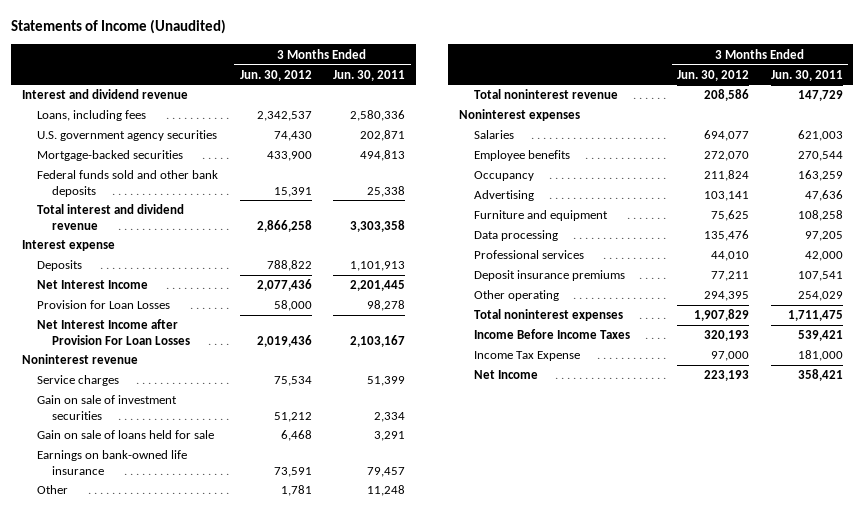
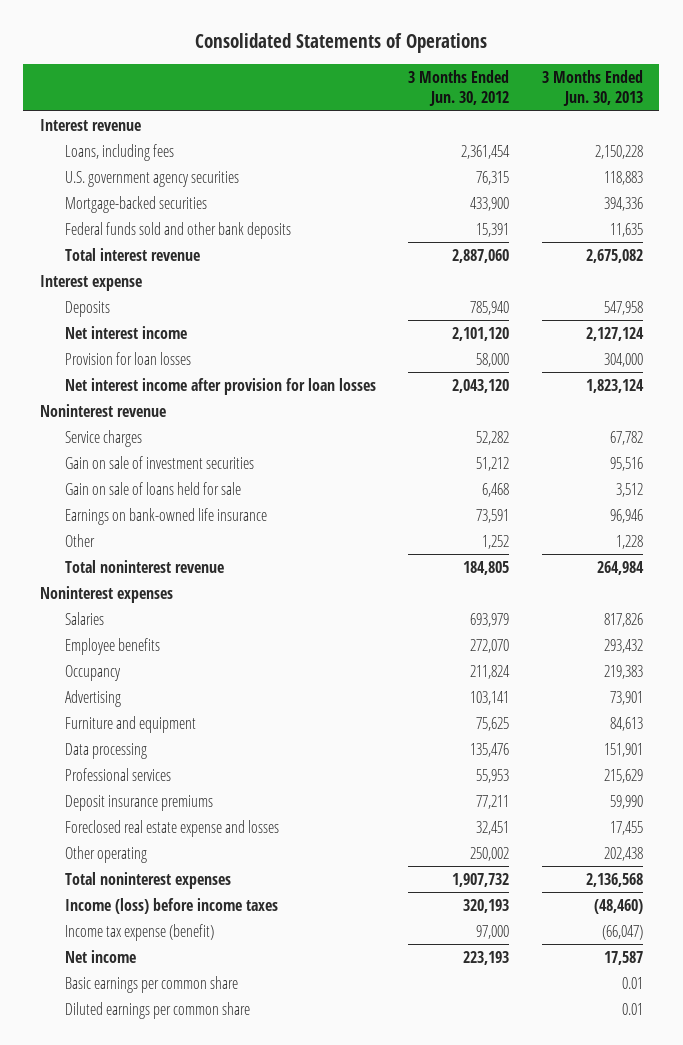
[11,19,227,35] Statements of Income (Unaudited) -> [195,33,488,54] Consolidated Statements of Operations
[333,69,406,81] Jun. 30, 2011 -> none
none -> [541,70,643,107] 3 Months Ended Jun. 30, 2013
[21,89,188,100] Interest and dividend revenue -> [39,118,141,131] Interest revenue
[256,111,312,122] 2,342,537 -> [461,144,511,159] 2,361,454
[273,131,312,142] 74,430 -> [476,170,510,185] 76,315
[36,204,184,230] Total interest and dividend revenue -> [64,247,200,261] Total interest revenue
[256,219,312,232] 2,866,258 -> [452,248,510,263] 2,887,060
[266,260,312,272] 788,822 -> [470,300,510,315] 785,940
[36,280,148,290] Net Interest Income -> [64,325,187,339] Net interest income
[256,279,312,292] 2,077,436 -> [452,326,510,341] 2,101,120
[36,300,170,310] Provision for Loan Losses -> [64,351,191,365] Provision for loan losses
[36,319,190,345] Net Interest Income after Provision For Loan Losses -> [64,377,376,395] Net interest income after provision for loan losses
[256,334,312,347] 2,019,436 -> [452,378,510,393] 2,043,120
[273,376,312,387] 75,534 -> [476,430,510,445] 52,282
[280,485,312,497] 1,781 -> [482,534,510,549] 1,252
[703,89,749,102] 208,586 -> [463,560,510,575] 184,805
[703,130,749,142] 694,077 -> [470,612,510,627] 693,979
[710,251,749,262] 44,010 -> [476,768,510,783] 55,953
none -> [64,819,279,837] Foreclosed real estate expense and losses
[703,291,749,302] 294,395 -> [470,846,510,861] 250,002
[693,309,749,322] 1,907,829 -> [452,872,510,887] 1,907,732
[474,329,631,340] Income Before Income Taxes -> [64,897,278,914] Income (loss) before income taxes
[474,351,581,362] Income Tax Expense -> [64,923,214,941] Income tax expense (benefit)
[474,370,539,380] Net Income -> [64,949,136,963] Net income
none -> [64,975,238,993] Basic earnings per common share
none -> [64,1001,250,1019] Diluted earnings per common share

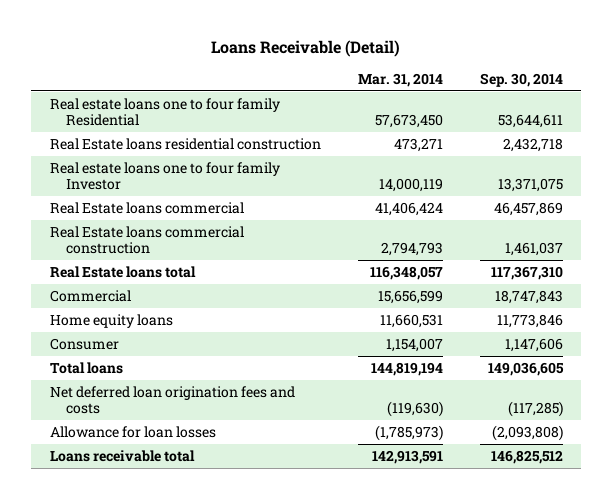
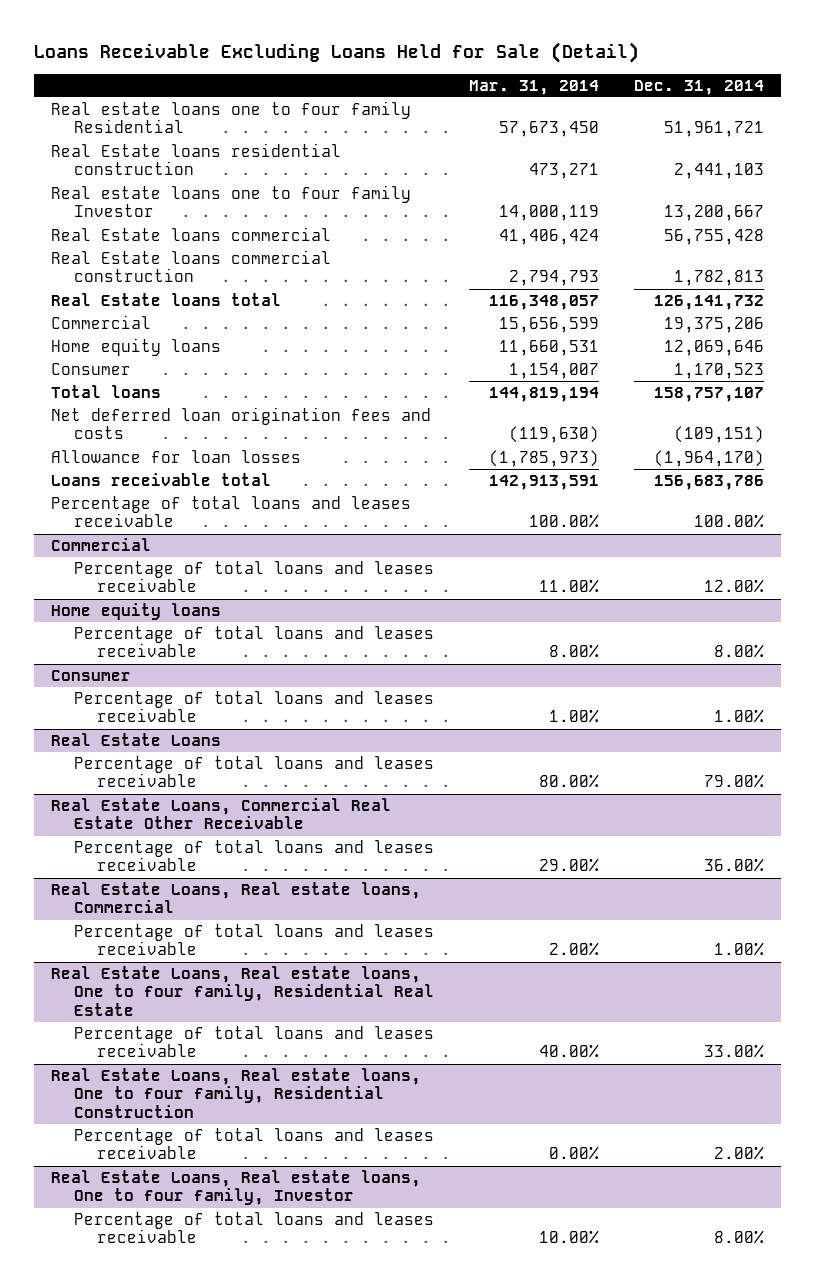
[211,39,401,57] Loans Receivable (Detail) -> [33,42,639,64] Loans Receivable Excluding Loans Held for Sale (Detail)
[479,72,563,87] Sep. 30, 2014 -> none
none -> [633,79,764,95] Dec. 31, 2014
none -> [51,496,412,528] Percentage of total loans and leases receivable
none -> [51,538,152,552] Commercial
none -> [74,561,435,593] Percentage of total loans and leases receivable
none -> [51,603,222,621] Home equity loans
none -> [74,626,435,658] Percentage of total loans and leases receivable
none -> [51,670,132,682] Consumer
none -> [74,691,435,723] Percentage of total loans and leases receivable
none -> [51,733,222,747] Real Estate Loans
none -> [74,756,435,788] Percentage of total loans and leases receivable
none -> [51,798,392,830] Real Estate Loans, Commercial Real Estate Other Receivable
none -> [74,840,435,872] Percentage of total loans and leases receivable
none -> [51,882,422,914] Real Estate Loans, Real estate loans, Commercial
none -> [74,924,435,956] Percentage of total loans and leases receivable
none -> [51,966,435,1016] Real Estate Loans, Real estate loans, One to four family, Residential Real Estate
none -> [74,1026,435,1058] Percentage of total loans and leases receivable
none -> [51,1068,422,1118] Real Estate Loans, Real estate loans, One to four family, Residential Construction
none -> [74,1128,435,1160] Percentage of total loans and leases receivable
none -> [51,1170,422,1206] Real Estate Loans, Real estate loans, One to four family, Investor
none -> [74,1212,435,1244] Percentage of total loans and leases receivable

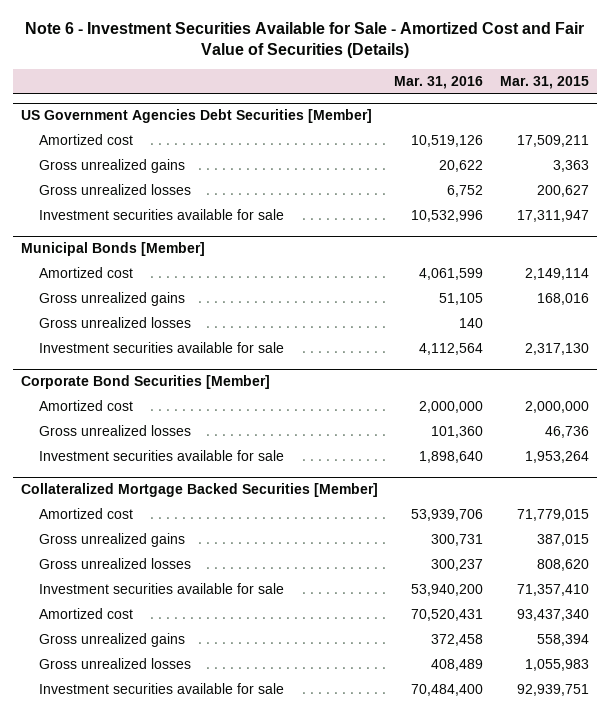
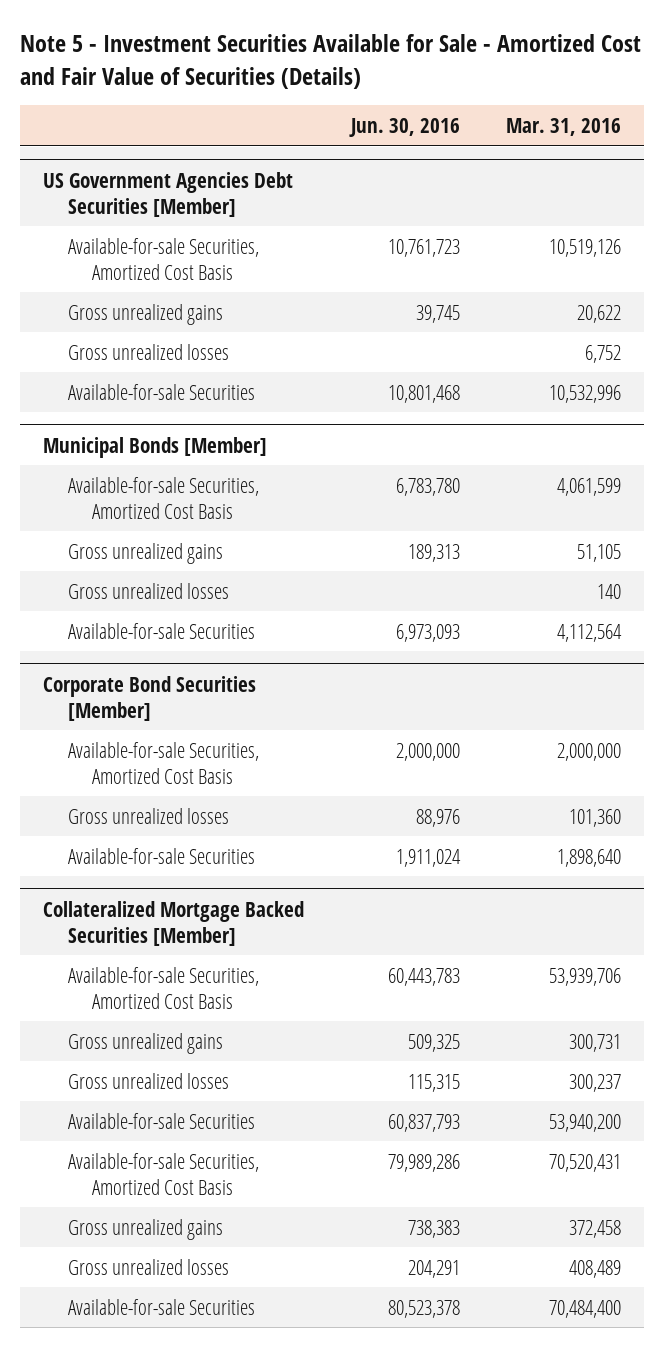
[24,21,584,59] Note 6 - Investment Securities Available for Sale - Amortized Cost and Fair Value of Securities (Details) -> [20,34,642,89] Note 5 - Investment Securities Available for Sale - Amortized Cost and Fair Value of Securities (Details)
[499,76,589,90] Mar. 31, 2015 -> none
none -> [348,117,460,137] Jun. 30, 2016
[39,134,134,146] Amortized cost -> [67,237,259,280] Available-for-sale Securities, Amortized Cost Basis
[39,209,285,221] Investment securities available for sale -> [67,383,255,400] Available-for-sale Securities
[39,267,134,279] Amortized cost -> [67,476,259,519] Available-for-sale Securities, Amortized Cost Basis
[39,342,285,354] Investment securities available for sale -> [67,622,255,639] Available-for-sale Securities
[39,400,134,412] Amortized cost -> [67,741,259,784] Available-for-sale Securities, Amortized Cost Basis
[39,450,285,462] Investment securities available for sale -> [67,847,255,864] Available-for-sale Securities
[39,508,134,520] Amortized cost -> [67,966,259,1009] Available-for-sale Securities, Amortized Cost Basis
[39,583,285,595] Investment securities available for sale -> [67,1112,255,1129] Available-for-sale Securities
[39,608,134,620] Amortized cost -> [67,1152,259,1195] Available-for-sale Securities, Amortized Cost Basis
[39,683,285,695] Investment securities available for sale -> [67,1298,255,1315] Available-for-sale Securities

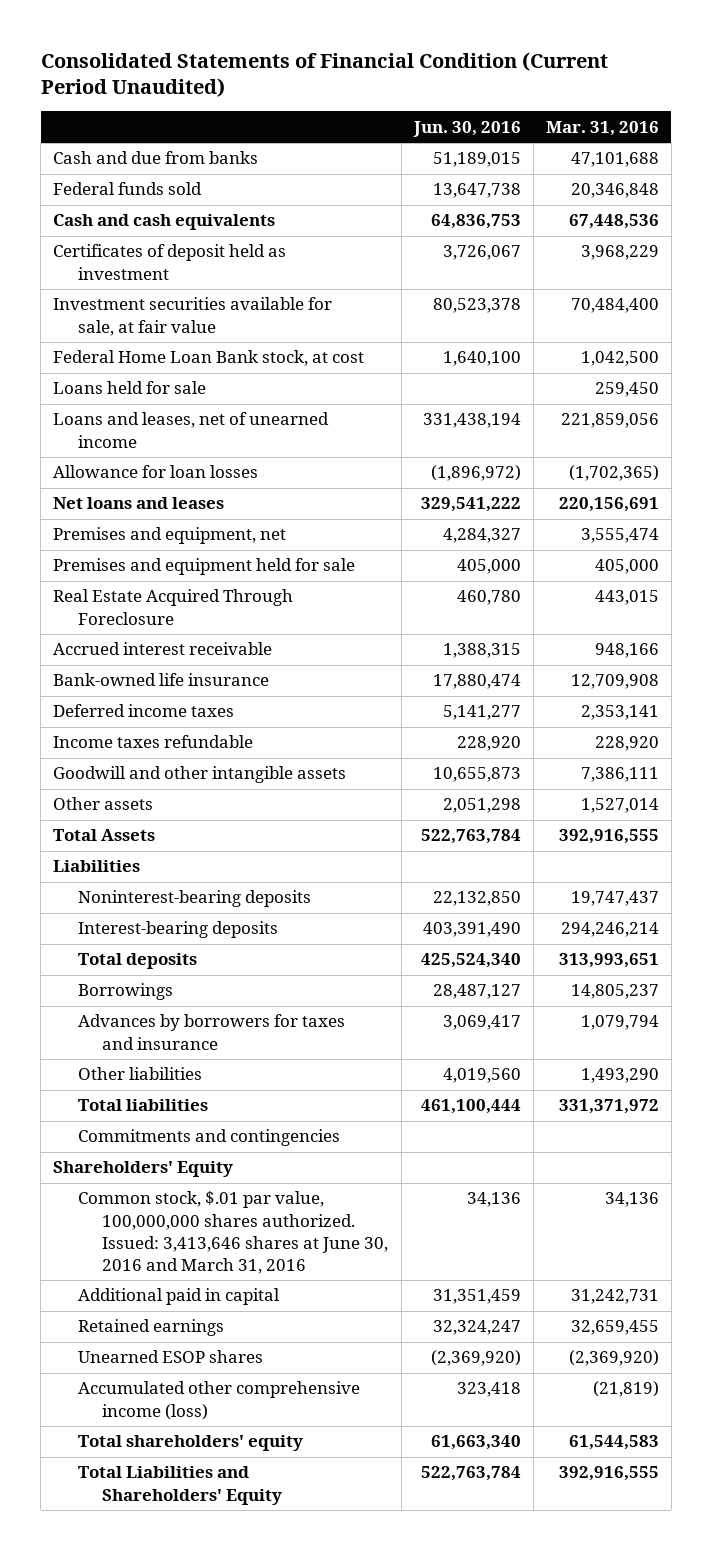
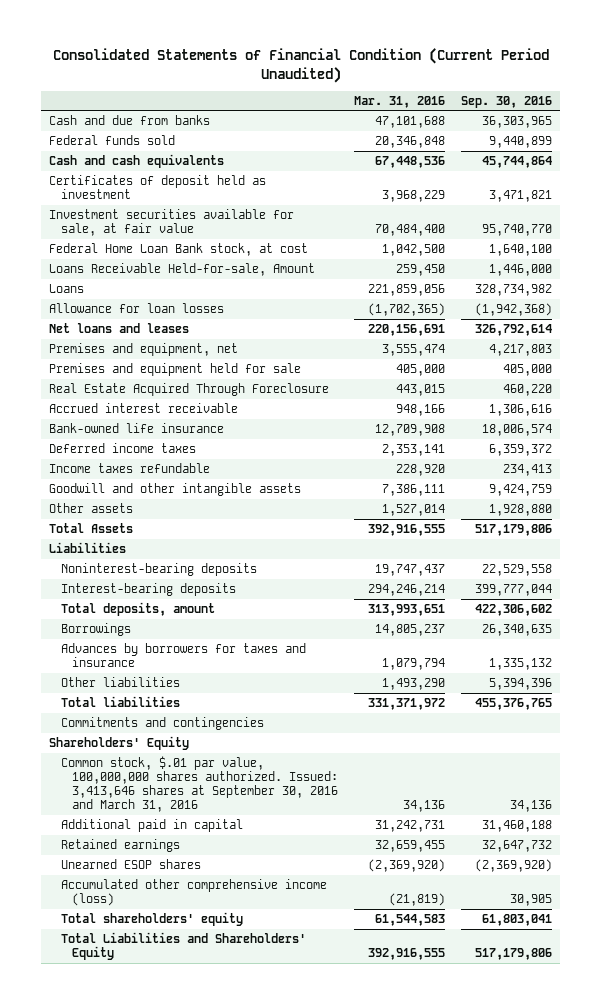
[412,120,521,137] Jun. 30, 2016 -> none
none -> [461,95,553,108] Sep. 30, 2016
[53,381,207,395] Loans held for sale -> [49,263,316,277] Loans Receivable Held-for-sale, Amount
[53,412,330,448] Loans and leases, net of unearned income -> [49,284,85,294] Loans
[77,953,197,970] Total deposits -> [60,602,215,617] Total deposits, amount
[77,1191,389,1275] Common stock, $.01 par value, 100,000,000 shares authorized. Issued: 3,413,646 shares at June 30, 2016 and March 31, 2016 -> [60,756,339,813] Common stock, $.01 par value, 100,000,000 shares authorized. Issued: 3,413,646 shares at September 30, 2016 and March 31, 2016

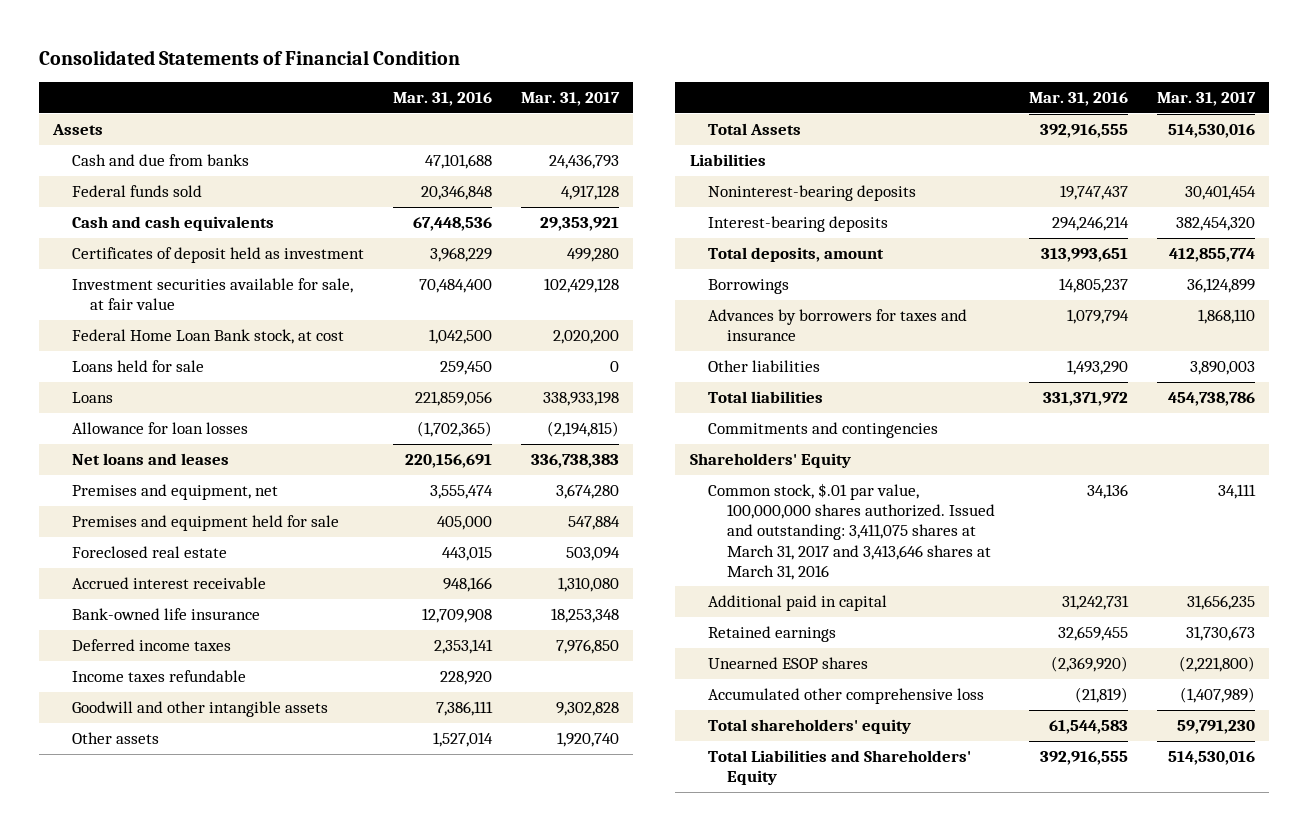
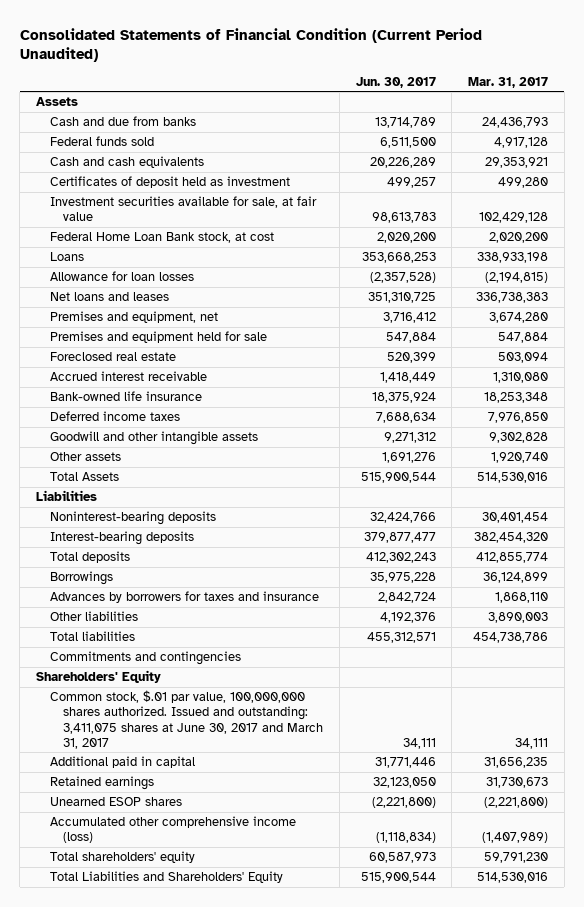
[38,50,460,66] Consolidated Statements of Financial Condition -> [19,27,482,63] Consolidated Statements of Financial Condition (Current Period Unaudited)
[392,91,492,106] Mar. 31, 2016 -> none
none -> [355,76,436,88] Jun. 30, 2017
[71,360,204,373] Loans held for sale -> none
[71,670,246,683] Income taxes refundable -> none
[708,247,885,263] Total deposits, amount -> [49,551,130,564] Total deposits
[708,483,995,580] Common stock, $.01 par value, 100,000,000 shares authorized. Issued and outstanding: 3,411,075 shares at March 31, 2017 and 3,413,646 shares at March 31, 2016 -> [49,690,324,749] Common stock, $.01 par value, 100,000,000 shares authorized. Issued and outstanding: 3,411,075 shares at June 30, 2017 and March 31, 2017
[708,688,985,705] Accumulated other comprehensive loss -> [49,816,296,844] Accumulated other comprehensive income (loss)

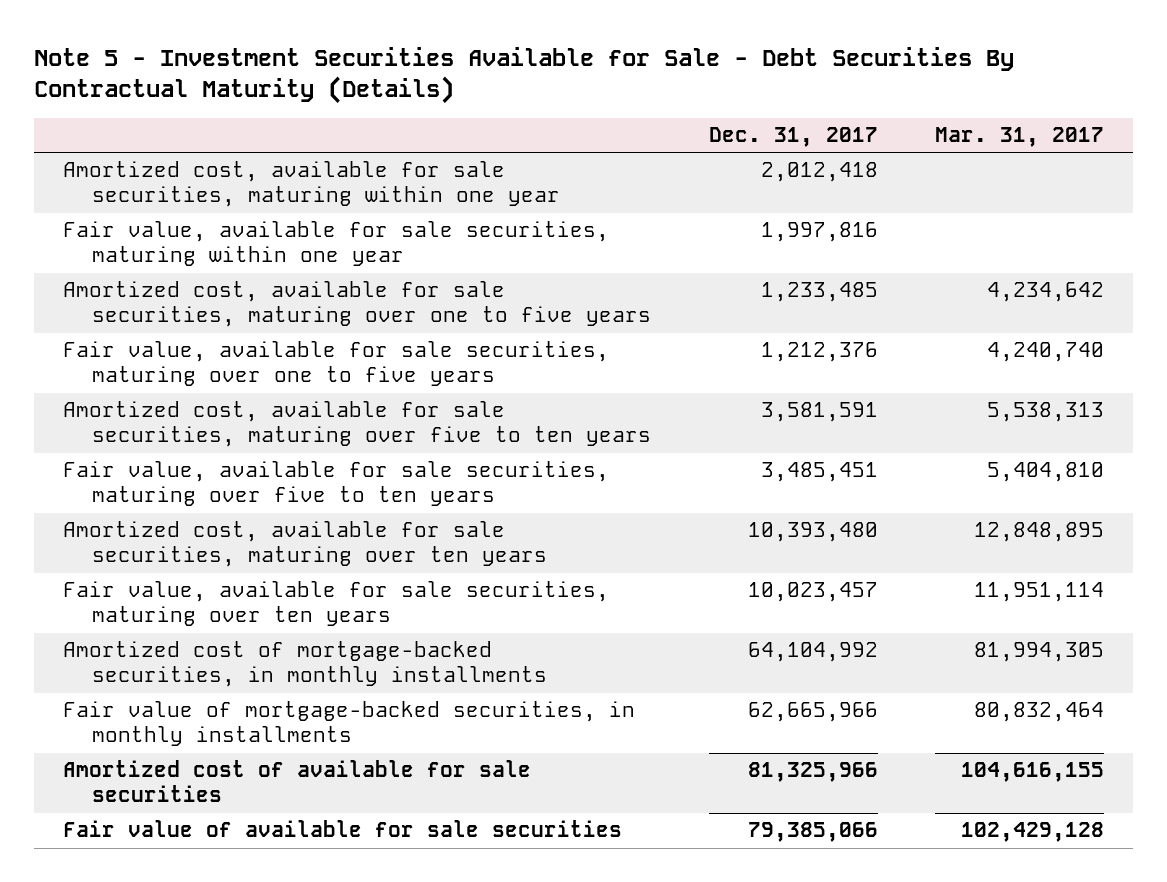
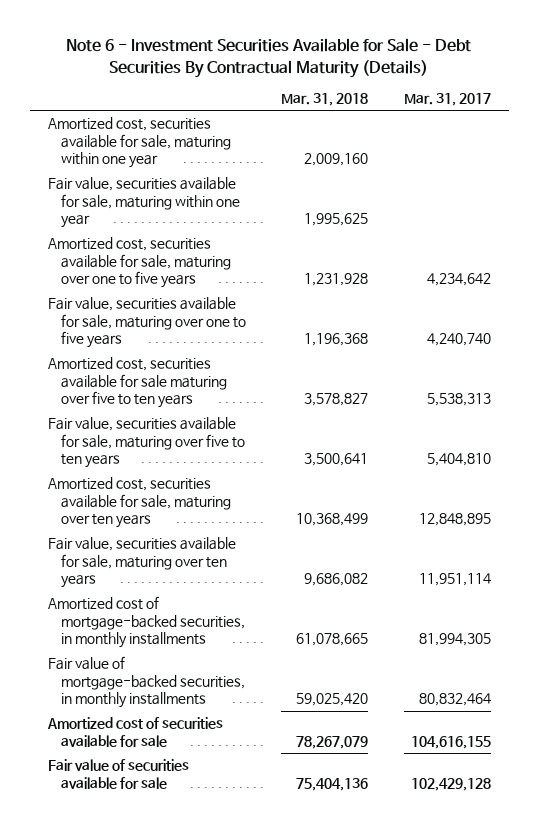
[33,46,1014,105] Note 5 - Investment Securities Available for Sale - Debt Securities By Contractual Maturity (Details) -> [66,38,472,78] Note 6 - Investment Securities Available for Sale - Debt Securities By Contractual Maturity (Details)
[708,127,878,148] Dec. 31, 2017 -> none
none -> [281,93,369,107] Mar. 31, 2018
[62,161,560,208] Amortized cost, available for sale securities, maturing within one year -> [47,117,231,169] Amortized cost, securities available for sale, maturing within one year
[62,221,609,267] Fair value, available for sale securities, maturing within one year -> [47,177,240,229] Fair value, securities available for sale, maturing within one year
[62,281,651,328] Amortized cost, available for sale securities, maturing over one to five years -> [47,237,231,289] Amortized cost, securities available for sale, maturing over one to five years
[62,341,609,387] Fair value, available for sale securities, maturing over one to five years -> [47,297,246,349] Fair value, securities available for sale, maturing over one to five years
[62,401,651,448] Amortized cost, available for sale securities, maturing over five to ten years -> [47,357,227,409] Amortized cost, securities available for sale maturing over five to ten years
[62,461,609,507] Fair value, available for sale securities, maturing over five to ten years -> [47,417,245,469] Fair value, securities available for sale, maturing over five to ten years
[62,521,547,568] Amortized cost, available for sale securities, maturing over ten years -> [47,477,231,529] Amortized cost, securities available for sale, maturing over ten years
[62,581,609,627] Fair value, available for sale securities, maturing over ten years -> [47,537,236,589] Fair value, securities available for sale, maturing over ten years
[62,760,531,803] Amortized cost of available for sale securities -> [46,717,223,747] Amortized cost of securities available for sale
[62,820,622,838] Fair value of available for sale securities -> [47,759,189,789] Fair value of securities available for sale

